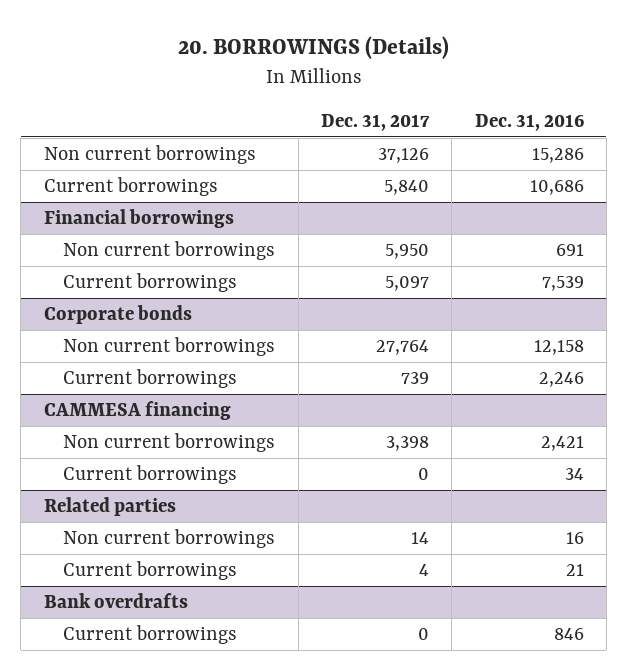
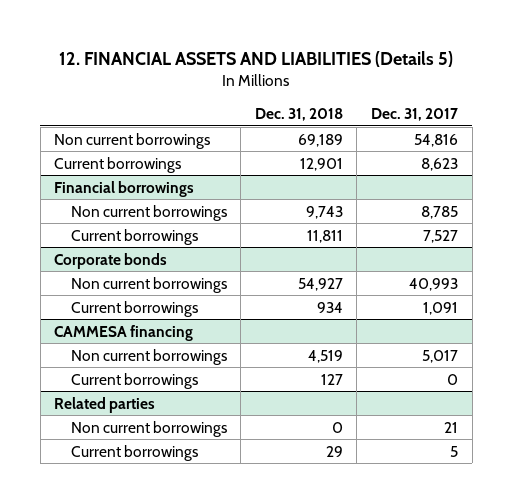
[177,36,449,60] 20. BORROWINGS (Details) -> [59,50,454,67] 12. FINANCIAL ASSETS AND LIABILITIES (Details 5)
[474,113,584,131] Dec. 31, 2016 -> none
none -> [254,108,343,122] Dec. 31, 2018
[378,148,430,164] 37,126 -> [414,133,459,147] 54,816
[384,180,430,196] 5,840 -> [421,157,459,171] 8,623
[385,244,430,260] 5,950 -> [421,205,459,219] 8,785
[385,276,430,292] 5,097 -> [423,229,459,243] 7,527
[376,340,430,356] 27,764 -> [409,277,459,291] 40,993
[401,372,430,385] 739 -> [423,301,459,315] 1,091
[386,436,430,452] 3,398 -> [422,349,459,363] 5,017
[43,593,188,609] Bank overdrafts -> none
[63,625,238,645] Current borrowings -> none
[411,532,430,545] 14 -> [444,421,459,433] 21
[419,564,430,577] 4 -> [450,445,459,457] 5

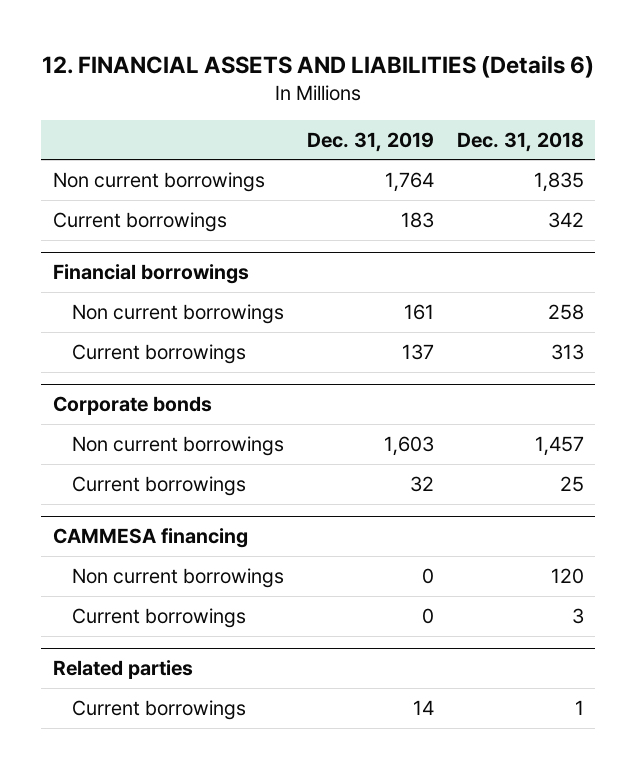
[59,50,454,67] 12. FINANCIAL ASSETS AND LIABILITIES (Details 5) -> [42,54,595,78] 12. FINANCIAL ASSETS AND LIABILITIES (Details 6)
[371,108,459,122] Dec. 31, 2017 -> none
none -> [306,131,434,152] Dec. 31, 2019
[297,133,343,147] 69,189 -> [533,171,584,192] 1,835
[299,157,343,171] 12,901 -> [547,211,584,228] 342
[305,205,343,219] 9,743 -> [547,303,584,320] 258
[306,229,343,243] 11,811 -> [550,343,584,360] 313
[297,277,343,291] 54,927 -> [534,435,584,456] 1,457
[316,301,343,313] 934 -> [559,475,584,492] 25
[307,349,343,363] 4,519 -> [550,567,584,584] 120
[320,373,343,385] 127 -> [571,607,584,624] 3
[70,420,227,437] Non current borrowings -> none
[325,445,343,457] 29 -> [574,699,584,715] 1

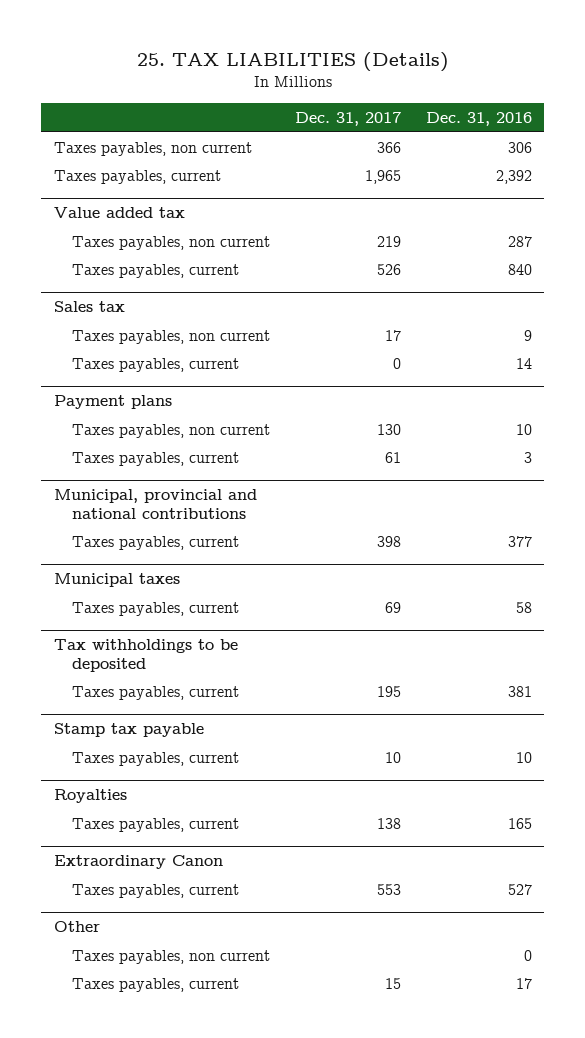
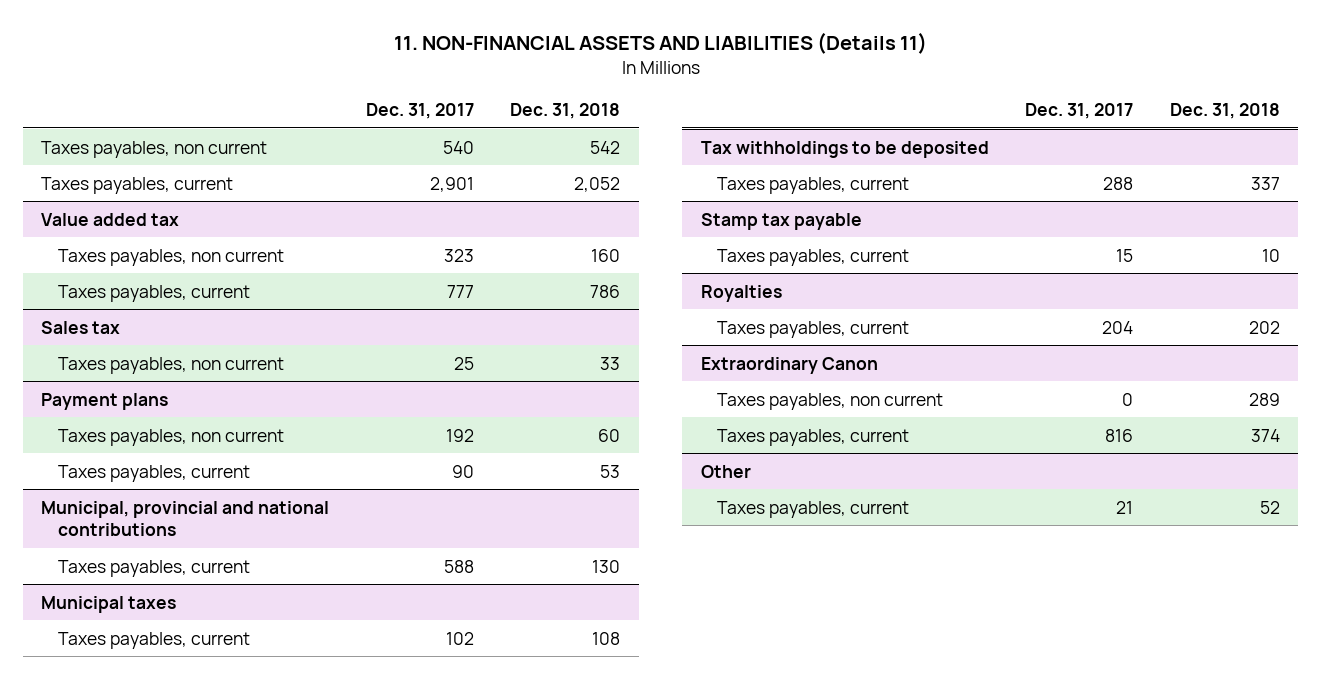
[136,51,449,72] 25. TAX LIABILITIES (Details) -> [393,32,927,55] 11. NON-FINANCIAL ASSETS AND LIABILITIES (Details 11)
[425,111,532,126] Dec. 31, 2016 -> none
none -> [510,102,621,119] Dec. 31, 2018
[377,141,402,153] 366 -> [442,140,474,154] 540
[365,169,402,184] 1,965 -> [429,176,474,192] 2,901
[377,235,402,247] 219 -> [443,248,474,262] 323
[377,263,402,275] 526 -> [446,284,474,298] 777
[72,357,240,372] Taxes payables, current -> none
[385,329,402,341] 17 -> [453,356,474,370] 25
[377,423,402,435] 130 -> [445,428,474,442] 192
[385,451,402,463] 61 -> [451,464,474,478] 90
[377,535,402,547] 398 -> [443,559,474,573] 588
[385,601,402,613] 69 -> [445,631,474,645] 102
[377,685,402,697] 195 -> [1103,176,1134,190] 288
[385,751,402,763] 10 -> [1116,248,1134,262] 15
[377,817,402,829] 138 -> [1102,320,1134,334] 204
none -> [716,392,943,410] Taxes payables, non current
[377,883,402,895] 553 -> [1105,428,1134,442] 816
[72,949,271,964] Taxes payables, non current -> none
[385,977,402,989] 15 -> [1116,500,1134,514] 21

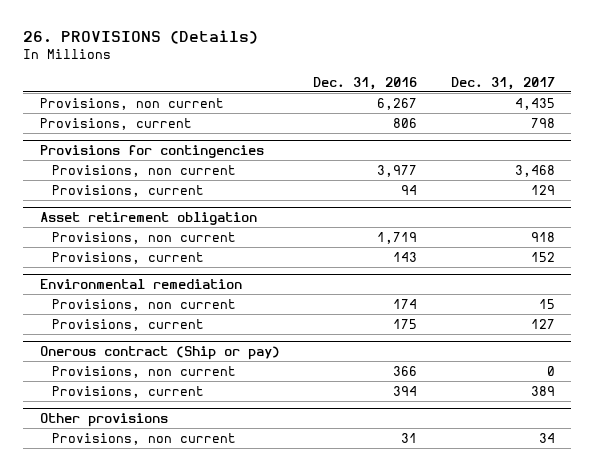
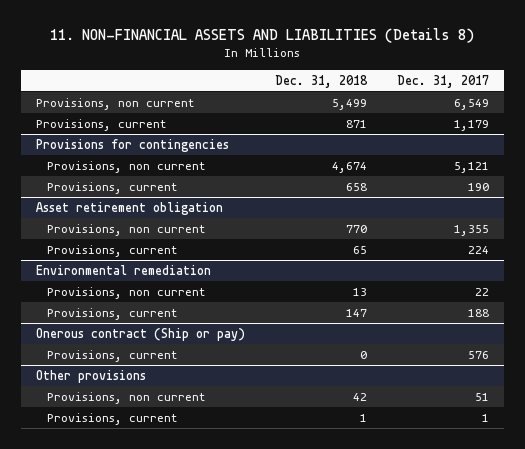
[22,30,258,45] 26. PROVISIONS (Details) -> [50,28,475,44] 11. NON-FINANCIAL ASSETS AND LIABILITIES (Details 8)
[313,76,418,90] Dec. 31, 2016 -> none
none -> [274,74,368,88] Dec. 31, 2018
[514,97,555,110] 4,435 -> [453,98,489,110] 6,549
[530,117,555,128] 798 -> [453,119,489,131] 1,179
[514,164,555,177] 3,468 -> [453,161,489,173] 5,121
[530,184,555,195] 129 -> [467,182,489,191] 190
[530,231,555,242] 918 -> [453,224,489,236] 1,355
[530,251,555,262] 152 -> [467,245,489,254] 224
[538,298,555,309] 15 -> [474,287,489,296] 22
[530,318,555,329] 127 -> [467,308,489,317] 188
[52,365,237,378] Provisions, non current -> none
[530,385,555,396] 389 -> [467,350,489,359] 576
[538,432,555,443] 34 -> [474,392,489,401] 51
none -> [46,412,178,425] Provisions, current

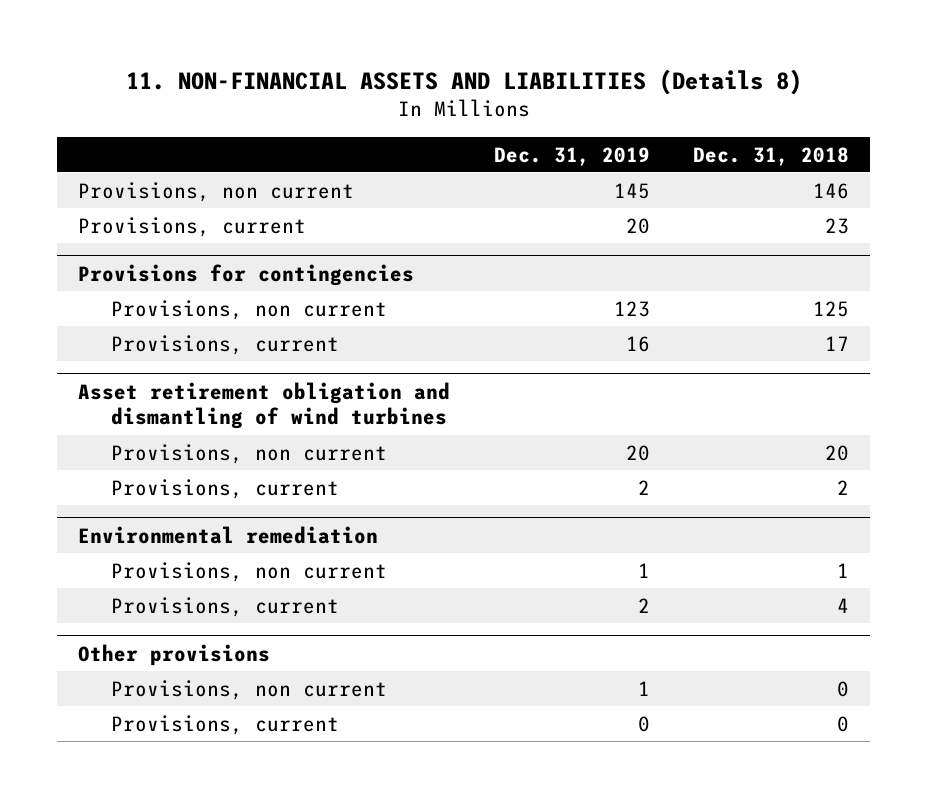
[396,74,489,88] Dec. 31, 2017 -> none
none -> [493,146,650,166] Dec. 31, 2019
[331,98,367,110] 5,499 -> [812,182,849,199] 146
[345,119,367,128] 871 -> [824,217,849,234] 23
[331,161,367,173] 4,674 -> [812,300,849,317] 125
[345,182,367,191] 658 -> [824,335,849,351] 17
[35,201,223,215] Asset retirement obligation -> [78,381,451,430] Asset retirement obligation and dismantling of wind turbines
[345,224,367,233] 770 -> [824,444,849,461] 20
[352,245,367,254] 65 -> [836,479,849,495] 2
[35,327,245,341] Onerous contract (Ship or pay) -> none
[46,349,178,362] Provisions, current -> none
[352,287,367,296] 13 -> [836,562,849,578] 1
[345,308,367,317] 147 -> [836,597,849,613] 4
[352,392,367,401] 42 -> [836,680,849,697] 0
[359,413,367,422] 1 -> [836,715,849,732] 0

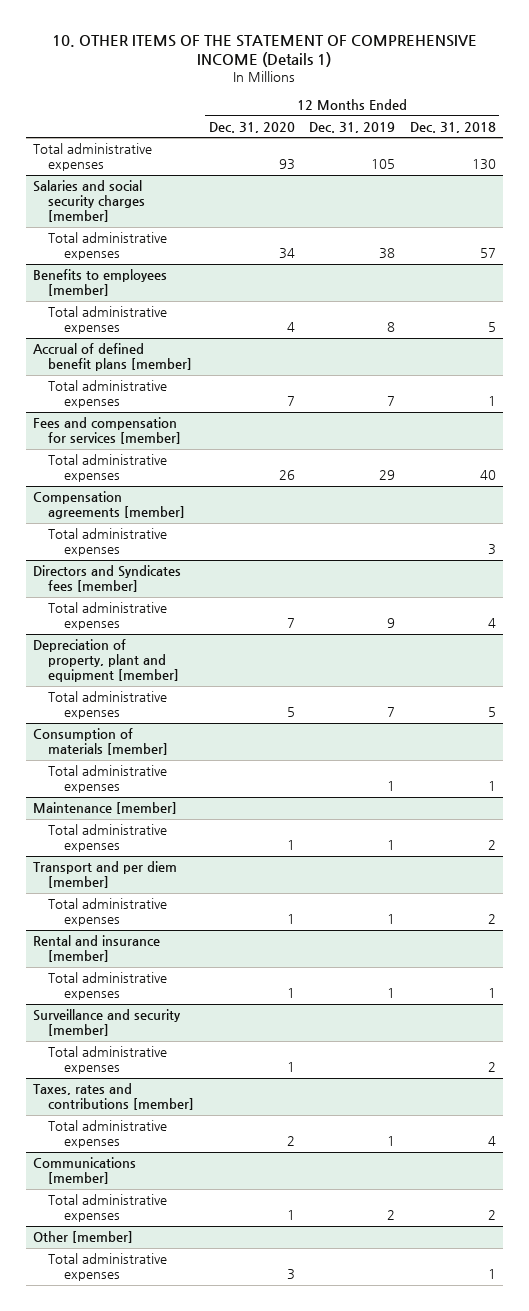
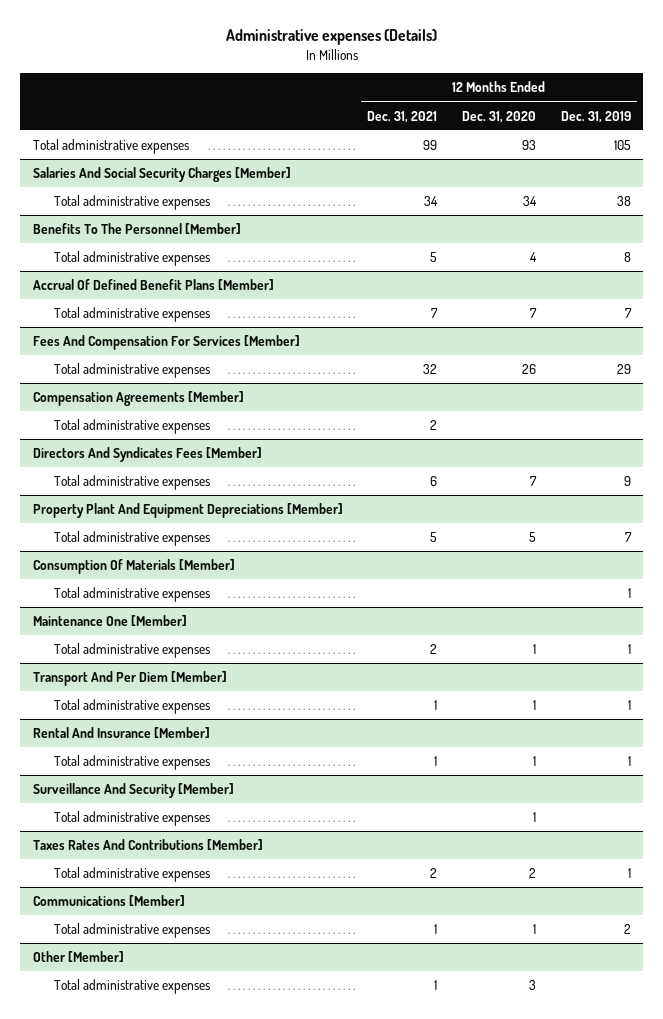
[52,34,478,68] 10. OTHER ITEMS OF THE STATEMENT OF COMPREHENSIVE INCOME (Details 1) -> [225,29,437,46] Administrative expenses (Details)
[409,121,496,133] Dec. 31, 2018 -> none
none -> [367,110,438,123] Dec. 31, 2021
[32,180,146,223] Salaries and social security charges [member] -> [32,167,291,183] Salaries And Social Security Charges [Member]
[32,269,167,297] Benefits to employees [member] -> [32,223,241,235] Benefits To The Personnel [Member]
[32,343,193,372] Accrual of defined benefit plans [member] -> [32,279,274,291] Accrual Of Defined Benefit Plans [Member]
[32,417,182,445] Fees and compensation for services [member] -> [32,335,300,351] Fees And Compensation For Services [Member]
[32,491,186,520] Compensation agreements [member] -> [32,391,244,407] Compensation Agreements [Member]
[32,565,181,593] Directors and Syndicates fees [member] -> [32,447,262,463] Directors And Syndicates Fees [Member]
[32,639,180,683] Depreciation of property, plant and equipment [member] -> [32,503,343,519] Property Plant And Equipment Depreciations [Member]
[32,728,169,756] Consumption of materials [member] -> [32,559,235,575] Consumption Of Materials [Member]
[32,802,177,815] Maintenance [member] -> [32,615,187,627] Maintenance One [Member]
[32,861,177,889] Transport and per diem [member] -> [32,671,227,687] Transport And Per Diem [Member]
[32,935,160,963] Rental and insurance [member] -> [32,727,210,739] Rental And Insurance [Member]
[32,1009,181,1037] Surveillance and security [member] -> [32,783,234,799] Surveillance And Security [Member]
[32,1083,195,1111] Taxes, rates and contributions [member] -> [32,839,263,851] Taxes Rates And Contributions [Member]
[32,1157,136,1185] Communications [member] -> [32,895,185,907] Communications [Member]
[32,1231,133,1244] Other [member] -> [32,951,124,963] Other [Member]

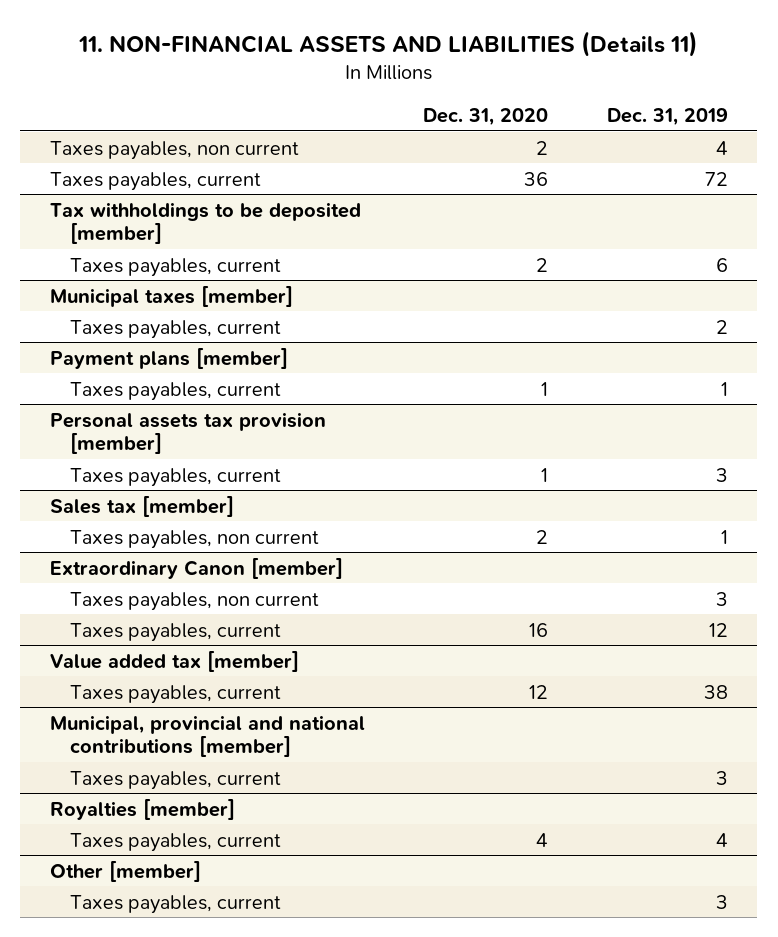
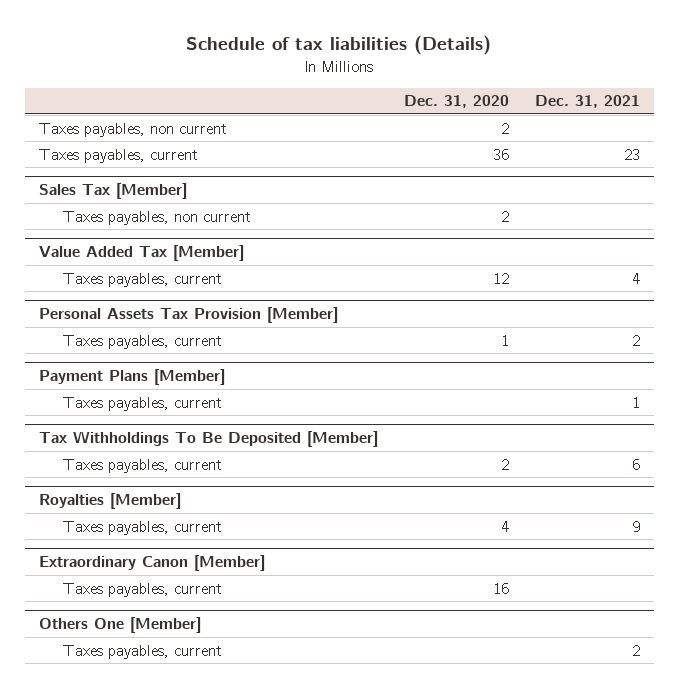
[77,30,698,57] 11. NON-FINANCIAL ASSETS AND LIABILITIES (Details 11) -> [186,35,492,56] Schedule of tax liabilities (Details)
[606,107,728,126] Dec. 31, 2019 -> none
none -> [535,95,641,109] Dec. 31, 2021
[49,201,361,244] Tax withholdings to be deposited [member] -> none
[69,257,281,277] Taxes payables, current -> none
[49,285,293,307] Municipal taxes [member] -> none
[69,319,281,339] Taxes payables, current -> none
[49,347,288,369] Payment plans [member] -> none
[69,381,281,401] Taxes payables, current -> none
[49,411,326,454] Personal assets tax provision [member] -> none
[69,467,281,487] Taxes payables, current -> none
[49,495,234,517] Sales tax [member] -> [38,183,187,200] Sales Tax [Member]
[49,557,343,579] Extraordinary Canon [member] -> none
[69,591,319,611] Taxes payables, non current -> none
[69,622,281,642] Taxes payables, current -> none
[49,650,299,672] Value added tax [member] -> [38,245,244,262] Value Added Tax [Member]
[49,714,365,757] Municipal, provincial and national contributions [member] -> none
none -> [38,307,338,324] Personal Assets Tax Provision [Member]
none -> [62,334,222,349] Taxes payables, current
none -> [38,369,225,386] Payment Plans [Member]
none -> [38,431,378,448] Tax Withholdings To Be Deposited [Member]
none -> [62,458,222,473] Taxes payables, current
[49,798,235,820] Royalties [member] -> [38,493,181,510] Royalties [Member]
none -> [38,555,265,572] Extraordinary Canon [Member]
none -> [62,582,222,597] Taxes payables, current
[49,860,201,882] Other [member] -> [38,617,201,634] Others One [Member]

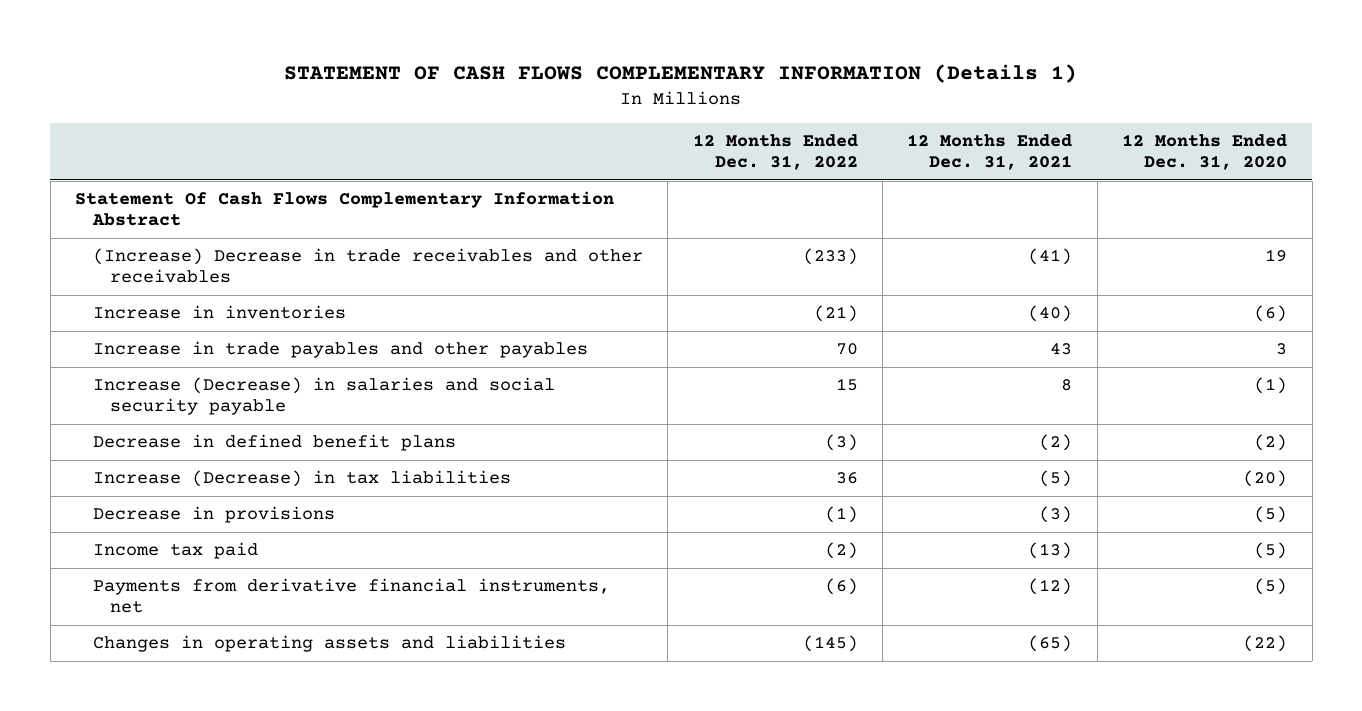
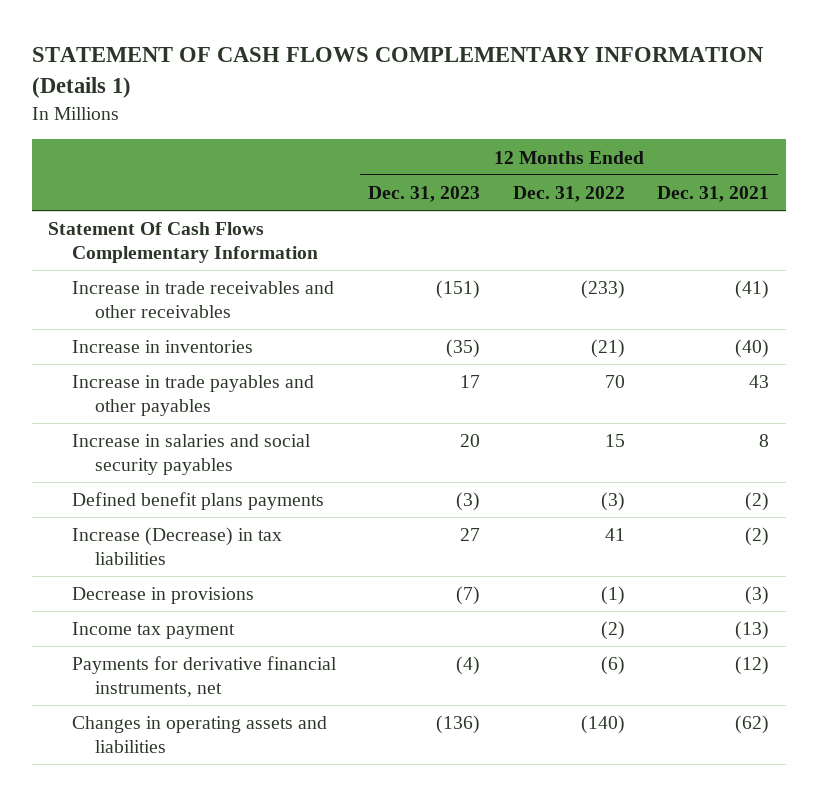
[1122,133,1288,171] 12 Months Ended Dec. 31, 2020 -> none
none -> [368,185,481,202] Dec. 31, 2023
[75,191,615,227] Statement Of Cash Flows Complementary Information Abstract -> [48,222,318,264] Statement Of Cash Flows Complementary Information
[92,248,643,284] (Increase) Decrease in trade receivables and other receivables -> [71,281,334,319] Increase in trade receivables and other receivables
[92,377,555,416] Increase (Decrease) in salaries and social security payable -> [71,434,311,476] Increase in salaries and social security payables
[92,434,456,452] Decrease in defined benefit plans -> [71,492,324,511] Defined benefit plans payments
[835,472,858,485] 36 -> [604,528,625,542] 41
[1039,470,1073,488] (5) -> [745,527,770,547] (2)
[92,542,258,560] Income tax paid -> [71,622,235,640] Income tax payment
[92,578,610,614] Payments from derivative financial instruments, net -> [71,656,337,698] Payments for derivative financial instruments, net
[802,635,858,653] (145) -> [580,715,625,735] (140)
[1028,635,1073,653] (65) -> [735,715,770,735] (62)

